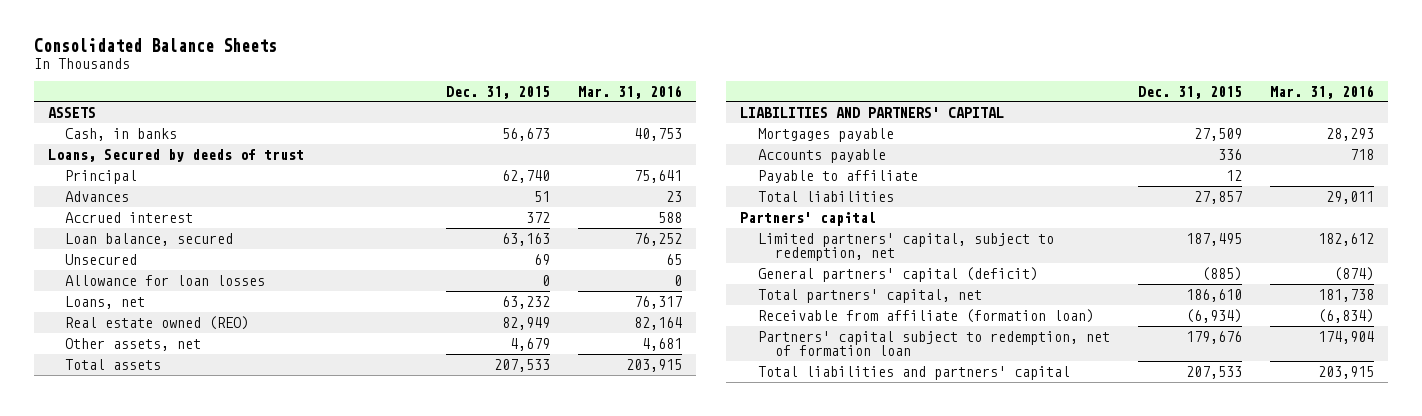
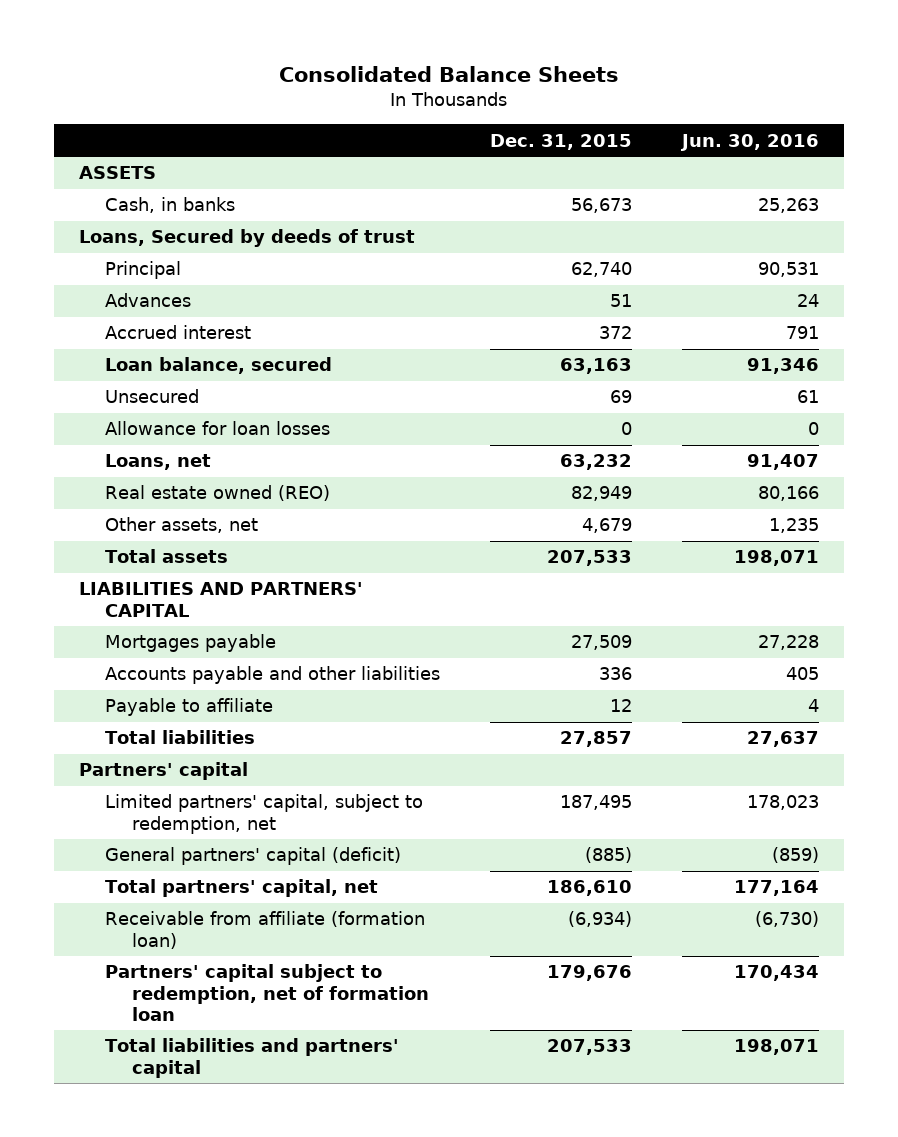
[577,84,682,99] Mar. 31, 2016 -> none
none -> [680,133,820,151] Jun. 30, 2016
[757,148,886,163] Accounts payable -> [105,666,441,685] Accounts payable and other liabilities

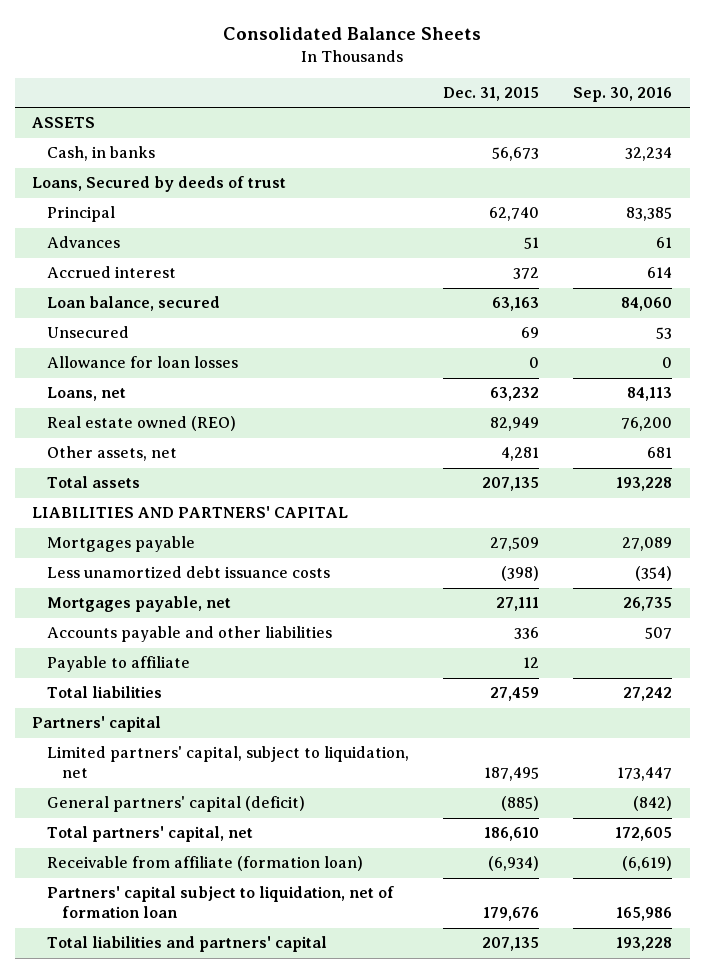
[680,133,820,151] Jun. 30, 2016 -> none
none -> [573,87,673,103] Sep. 30, 2016
[582,518,633,534] 4,679 -> [501,447,540,462] 4,281
[547,550,633,567] 207,533 -> [482,477,540,492] 207,135
none -> [47,566,331,579] Less unamortized debt issuance costs
none -> [47,596,232,613] Mortgages payable, net
[560,731,633,748] 27,857 -> [490,687,540,702] 27,459
[105,794,424,834] Limited partners' capital, subject to redemption, net -> [47,746,410,779] Limited partners' capital, subject to liquidation, net
[105,964,429,1021] Partners' capital subject to redemption, net of formation loan -> [47,886,395,919] Partners' capital subject to liquidation, net of formation loan
[547,1039,633,1056] 207,533 -> [482,937,540,952] 207,135

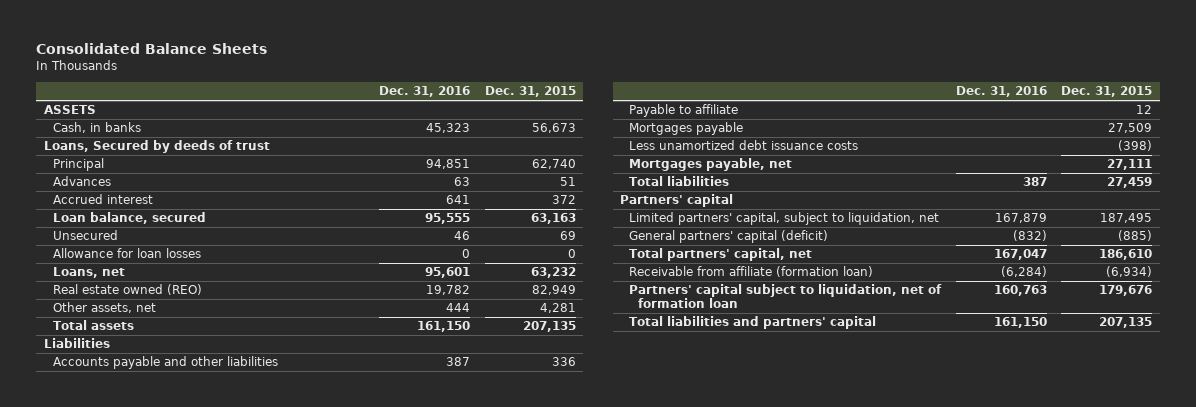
[573,87,673,103] Sep. 30, 2016 -> none
none -> [379,86,471,98] Dec. 31, 2016
[32,506,349,519] LIABILITIES AND PARTNERS' CAPITAL -> none
none -> [43,338,110,349] Liabilities
[47,626,333,643] Accounts payable and other liabilities -> [52,356,278,370] Accounts payable and other liabilities
[47,656,191,673] Payable to affiliate -> [629,104,739,118] Payable to affiliate

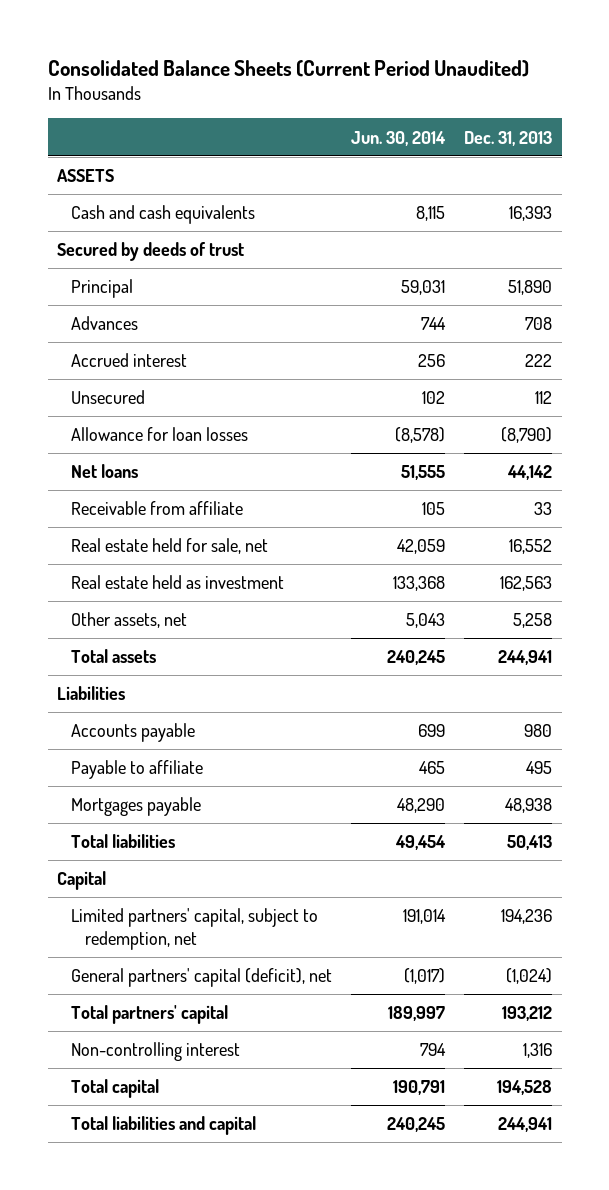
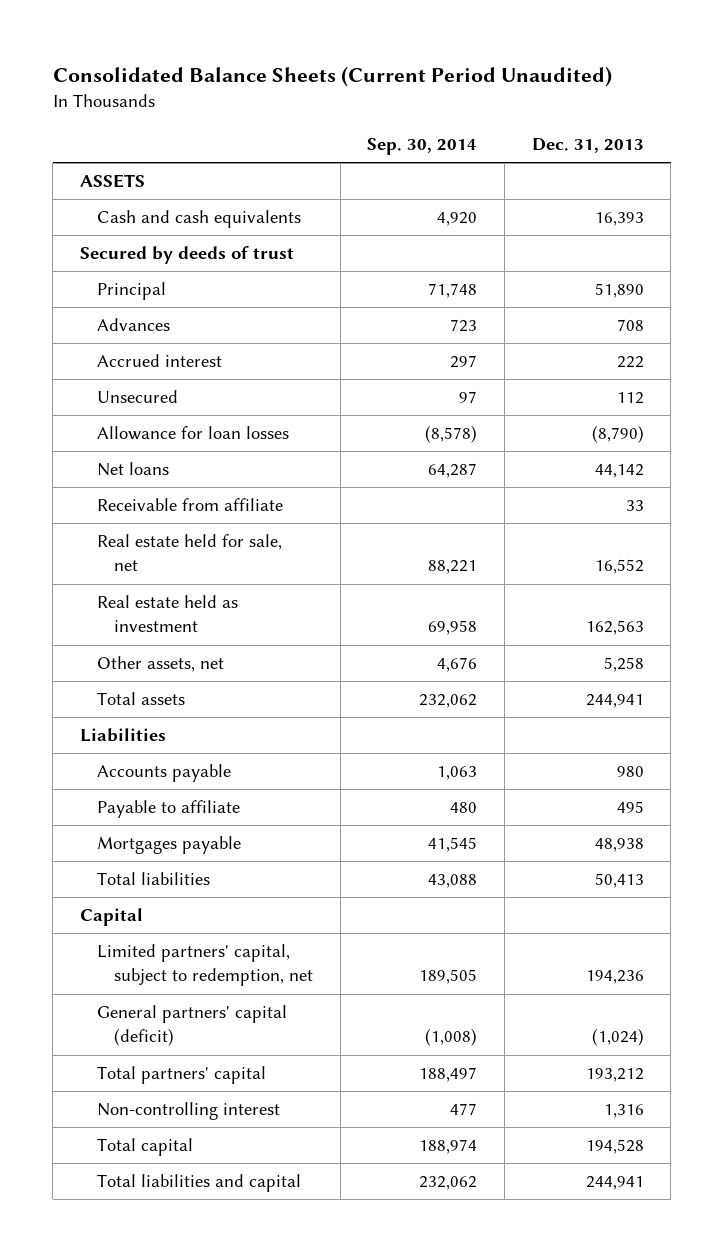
[351,130,447,146] Jun. 30, 2014 -> none
none -> [367,137,478,155] Sep. 30, 2014
[71,968,333,988] General partners' capital (deficit), net -> [97,1005,288,1047] General partners' capital (deficit)

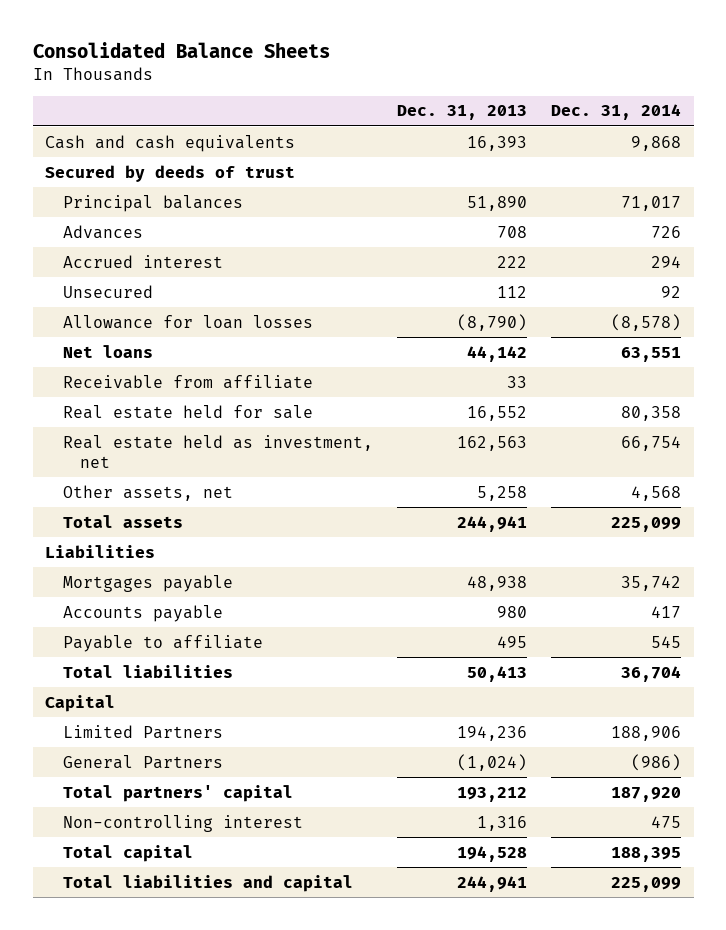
[52,65,612,87] Consolidated Balance Sheets (Current Period Unaudited) -> [32,41,330,58] Consolidated Balance Sheets
[367,137,478,155] Sep. 30, 2014 -> none
none -> [551,104,682,121] Dec. 31, 2014
[80,174,146,189] ASSETS -> none
[97,282,167,301] Principal -> [62,194,243,212] Principal balances
[97,534,283,572] Real estate held for sale, net -> [62,404,313,419] Real estate held for sale
[97,595,239,633] Real estate held as investment -> [62,434,373,468] Real estate held as investment, net
[97,836,242,855] Mortgages payable -> [62,574,233,592] Mortgages payable
[97,944,314,987] Limited partners' capital, subject to redemption, net -> [62,724,223,739] Limited Partners
[97,1005,288,1047] General partners' capital (deficit) -> [62,754,223,769] General Partners

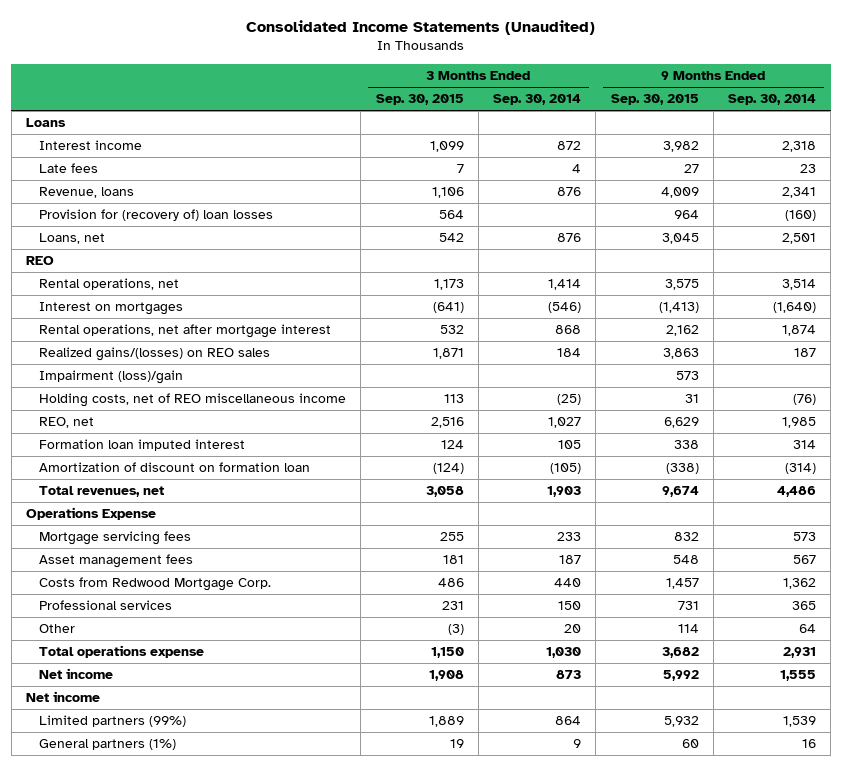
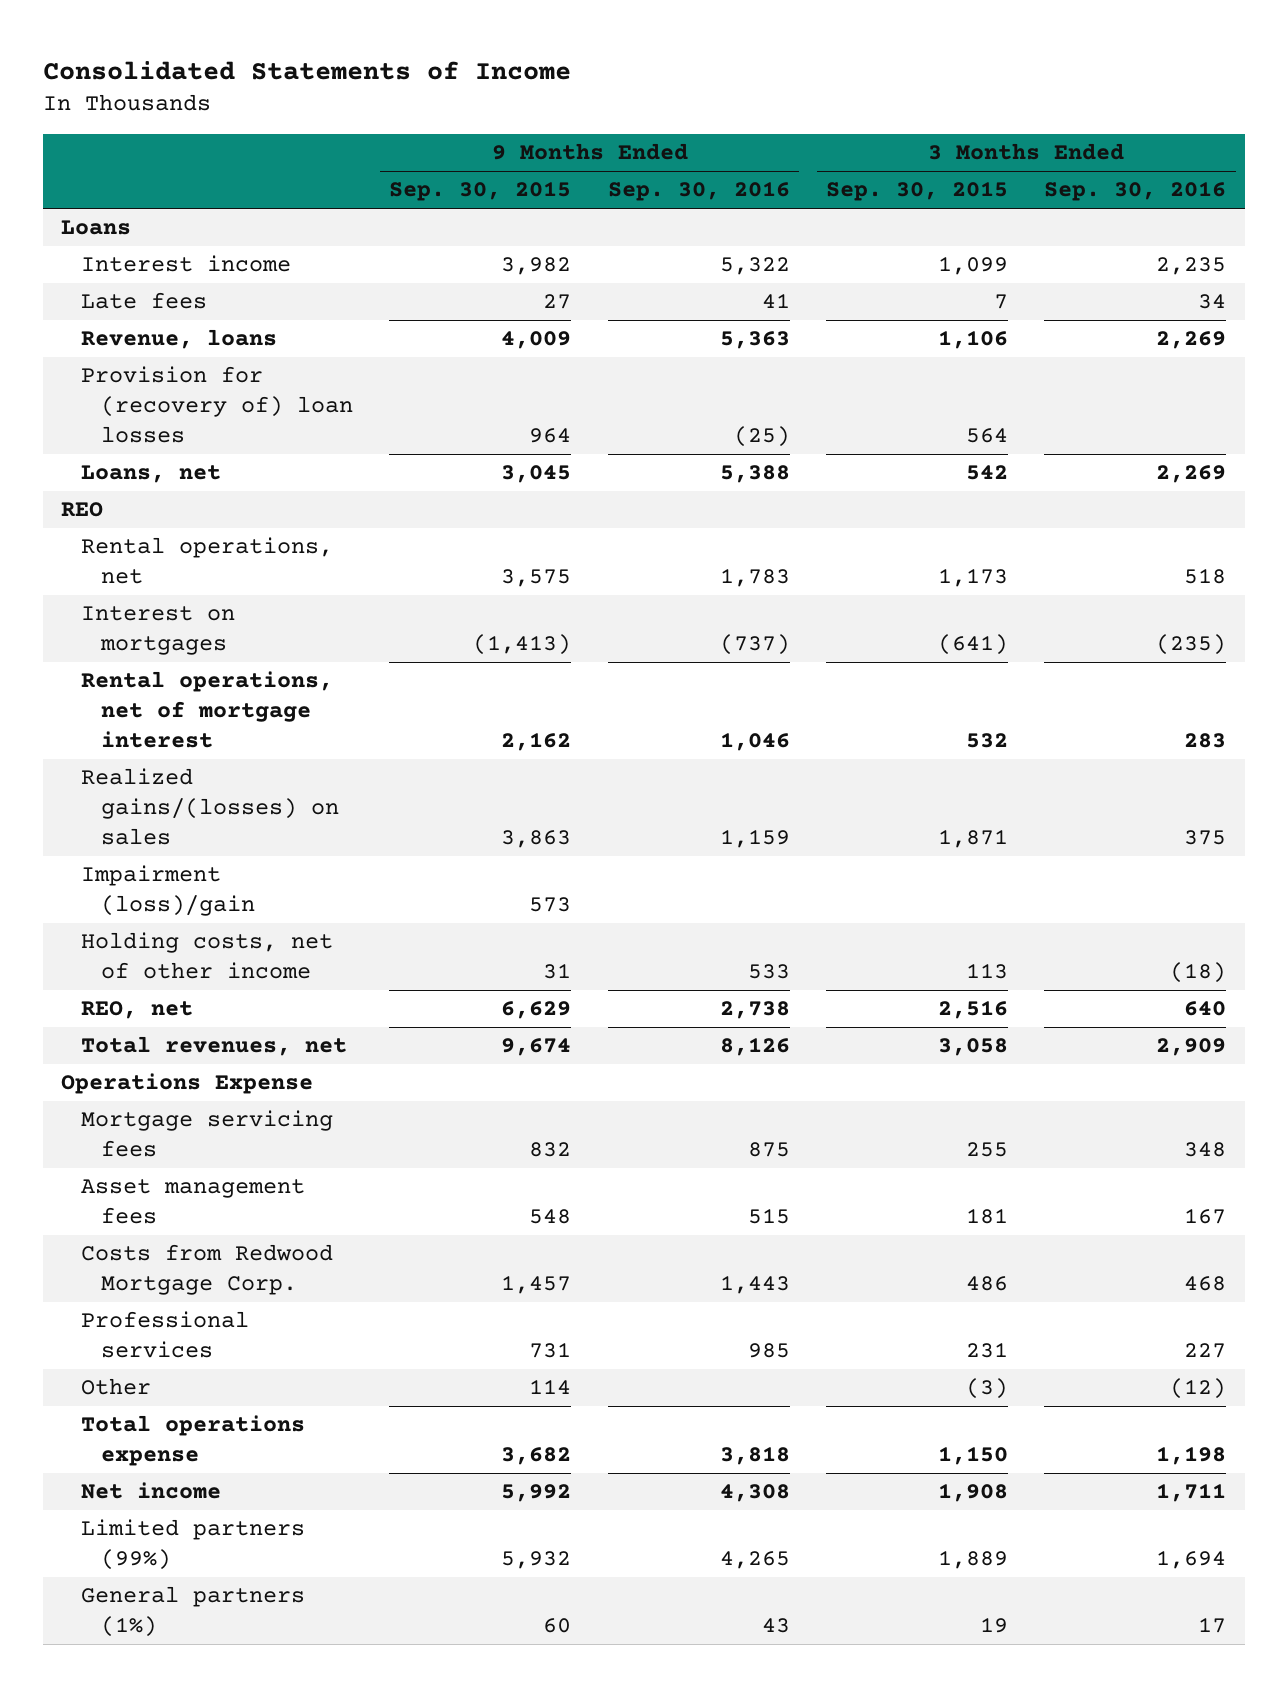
[246,20,596,36] Consolidated Income Statements (Unaudited) -> [42,60,571,80] Consolidated Statements of Income
[493,94,582,106] Sep. 30, 2014 -> none
[728,94,817,106] Sep. 30, 2014 -> none
none -> [607,181,790,202] Sep. 30, 2016
none -> [1044,181,1227,202] Sep. 30, 2016
[39,324,332,339] Rental operations, net after mortgage interest -> [80,671,333,749] Rental operations, net of mortgage interest
[39,347,271,362] Realized gains/(losses) on REO sales -> [80,768,340,846] Realized gains/(losses) on sales
[39,393,347,408] Holding costs, net of REO miscellaneous income -> [80,932,333,980] Holding costs, net of other income
[39,439,246,452] Formation loan imputed interest -> none
[39,462,311,473] Amortization of discount on formation loan -> none
[25,691,100,703] Net income -> none

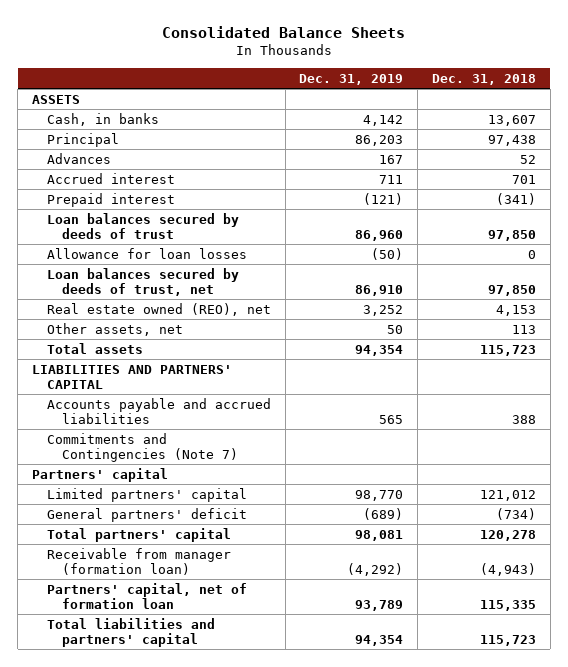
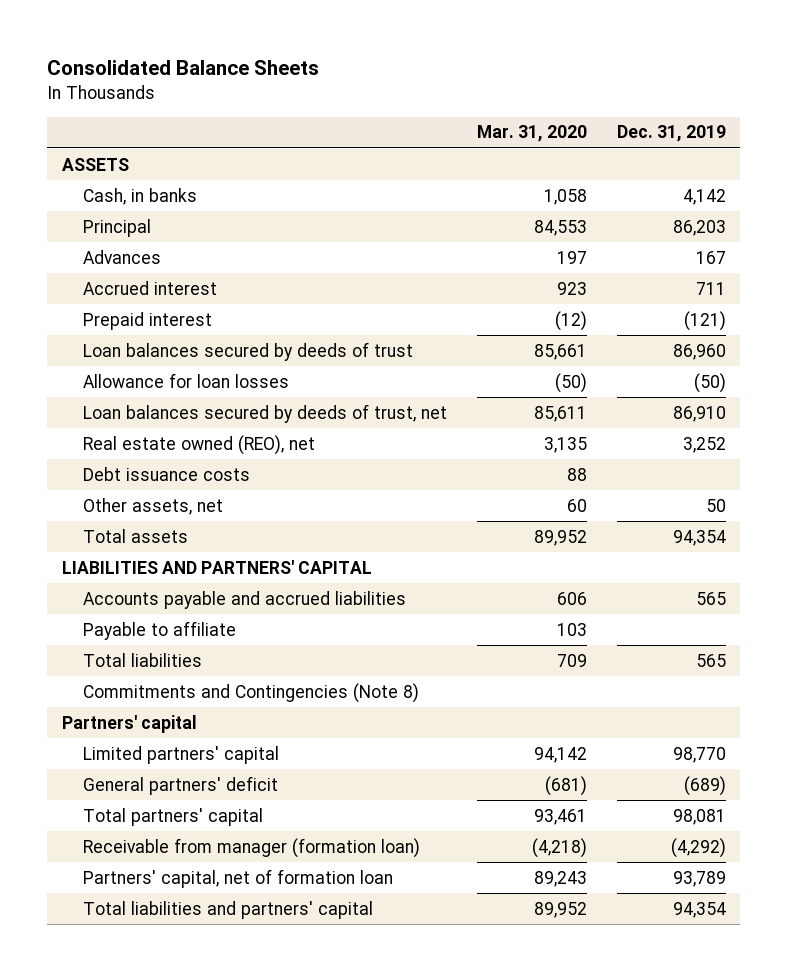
[431,74,536,86] Dec. 31, 2018 -> none
none -> [476,125,587,143] Mar. 31, 2020
none -> [82,466,250,481] Debt issuance costs
none -> [82,620,236,640] Payable to affiliate
none -> [82,652,202,667] Total liabilities
[46,432,238,463] Commitments and Contingencies (Note 7) -> [82,682,419,703] Commitments and Contingencies (Note 8)

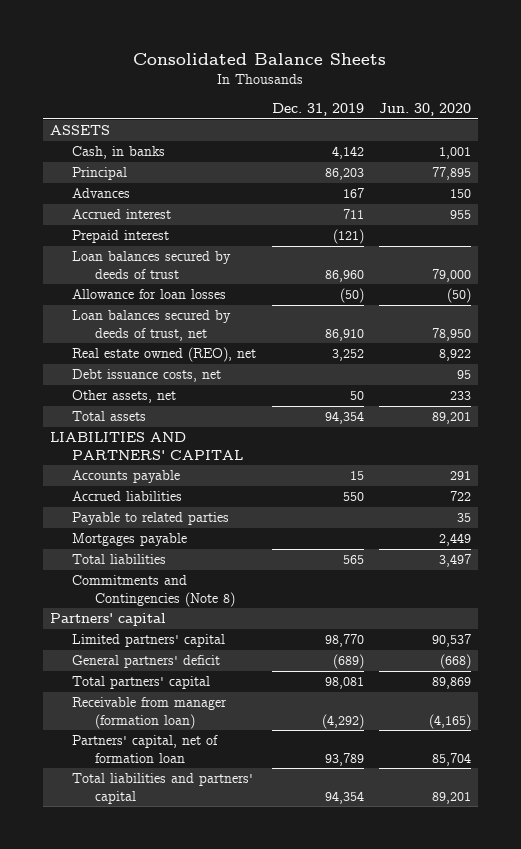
[476,125,587,143] Mar. 31, 2020 -> none
none -> [378,103,471,117] Jun. 30, 2020
[82,466,250,481] Debt issuance costs -> [72,369,222,383] Debt issuance costs, net
[82,590,406,609] Accounts payable and accrued liabilities -> none
[82,620,236,640] Payable to affiliate -> none
none -> [72,470,181,484] Accounts payable
none -> [72,491,183,502] Accrued liabilities
none -> [72,512,230,526] Payable to related parties
none -> [72,533,188,547] Mortgages payable

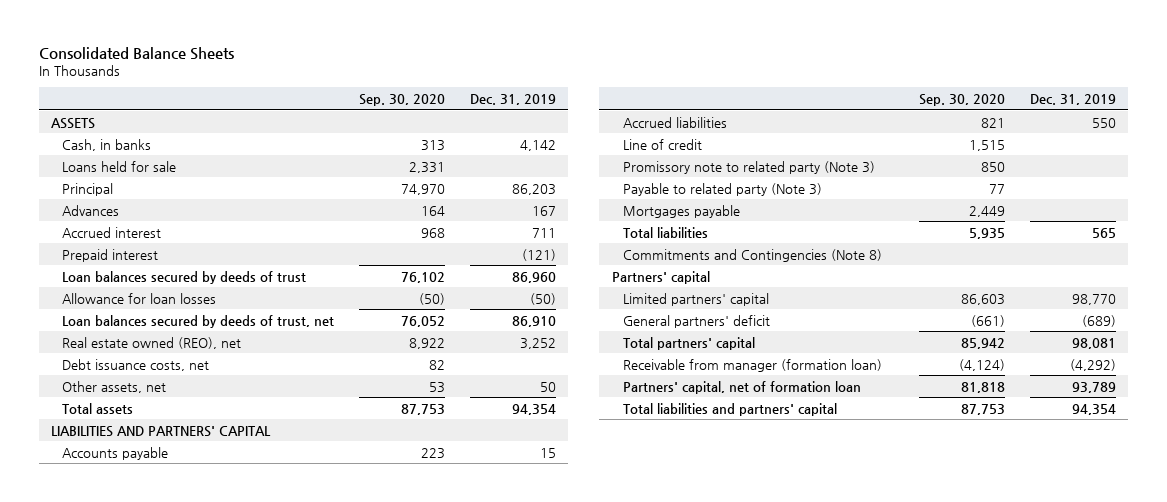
[378,103,471,117] Jun. 30, 2020 -> none
none -> [359,93,446,106] Sep. 30, 2020
none -> [62,160,177,172] Loans held for sale
none -> [622,138,702,150] Line of credit
none -> [622,160,875,174] Promissory note to related party (Note 3)
[72,512,230,526] Payable to related parties -> [622,182,822,196] Payable to related party (Note 3)

